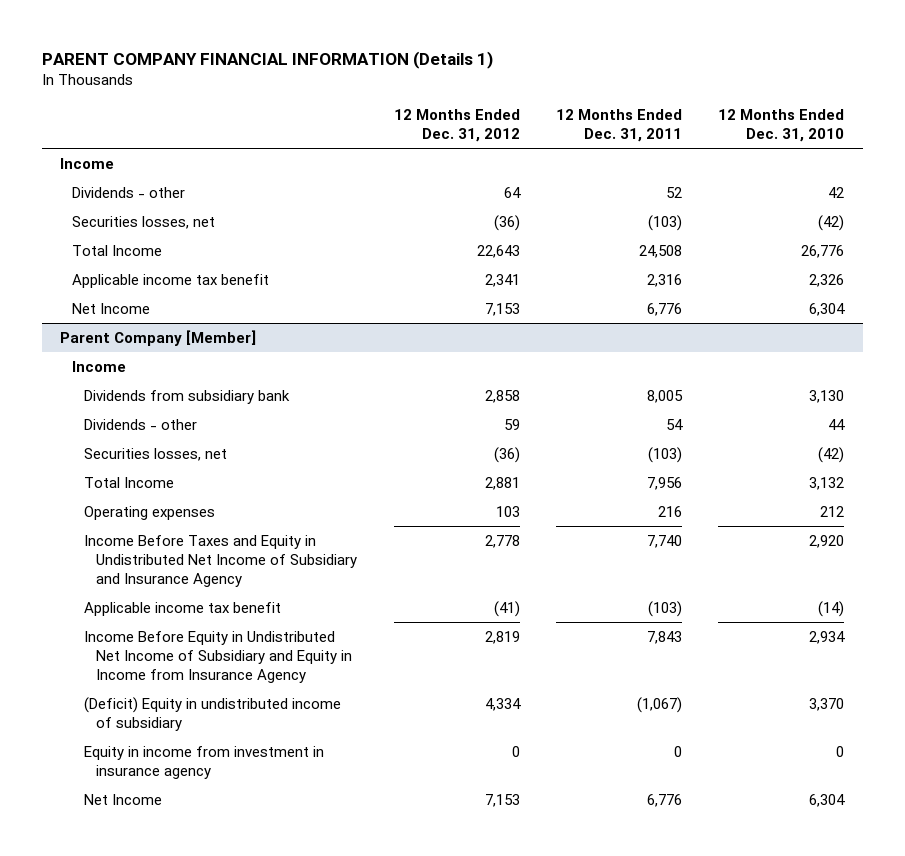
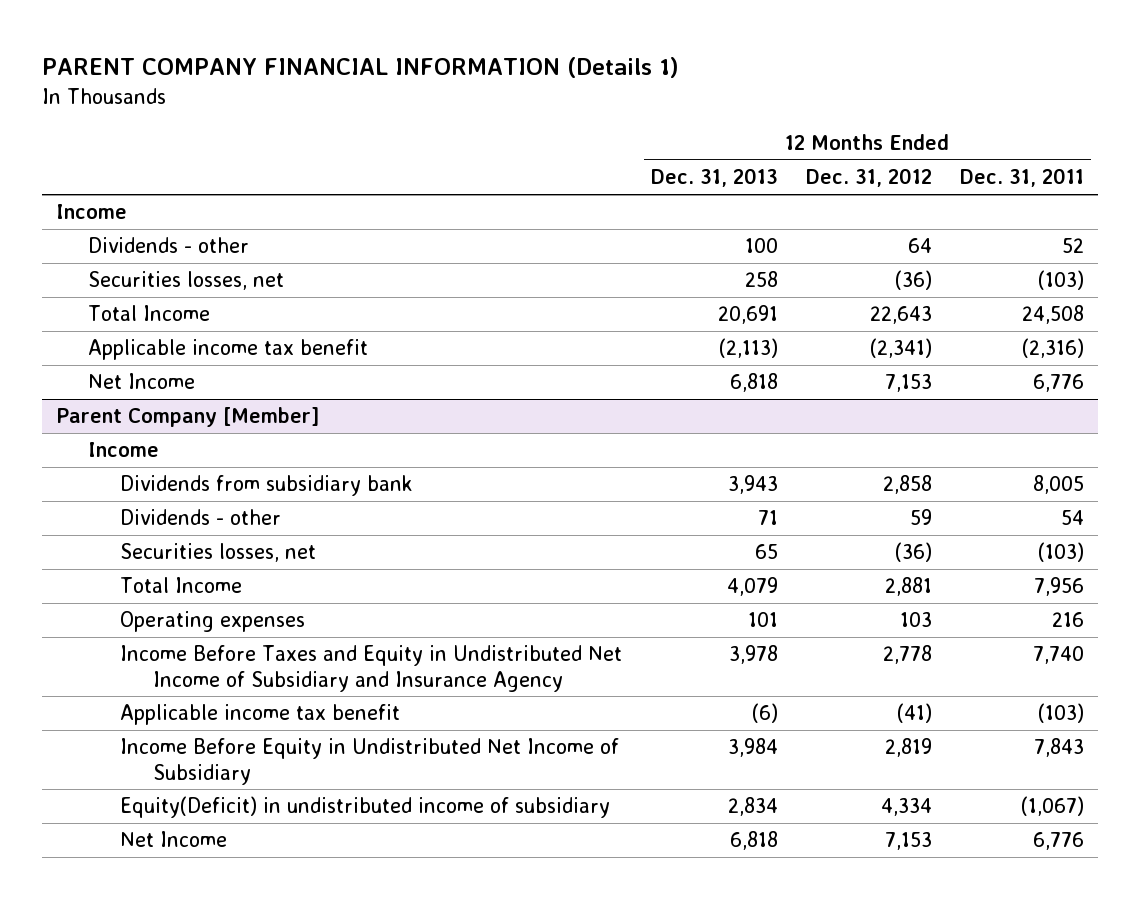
[718,108,845,142] 12 Months Ended Dec. 31, 2010 -> none
none -> [650,168,778,188] Dec. 31, 2013
[484,273,520,287] 2,341 -> [869,338,932,359] (2,341)
[647,273,683,287] 2,316 -> [1021,338,1084,359] (2,316)
[84,745,325,779] Equity in income from investment in insurance agency -> none
[84,630,353,683] Income Before Equity in Undistributed Net Income of Subsidiary and Equity in Income from Insurance Agency -> [120,738,620,785] Income Before Equity in Undistributed Net Income of Subsidiary
[84,696,342,731] (Deficit) Equity in undistributed income of subsidiary -> [120,796,611,819] Equity(Deficit) in undistributed income of subsidiary

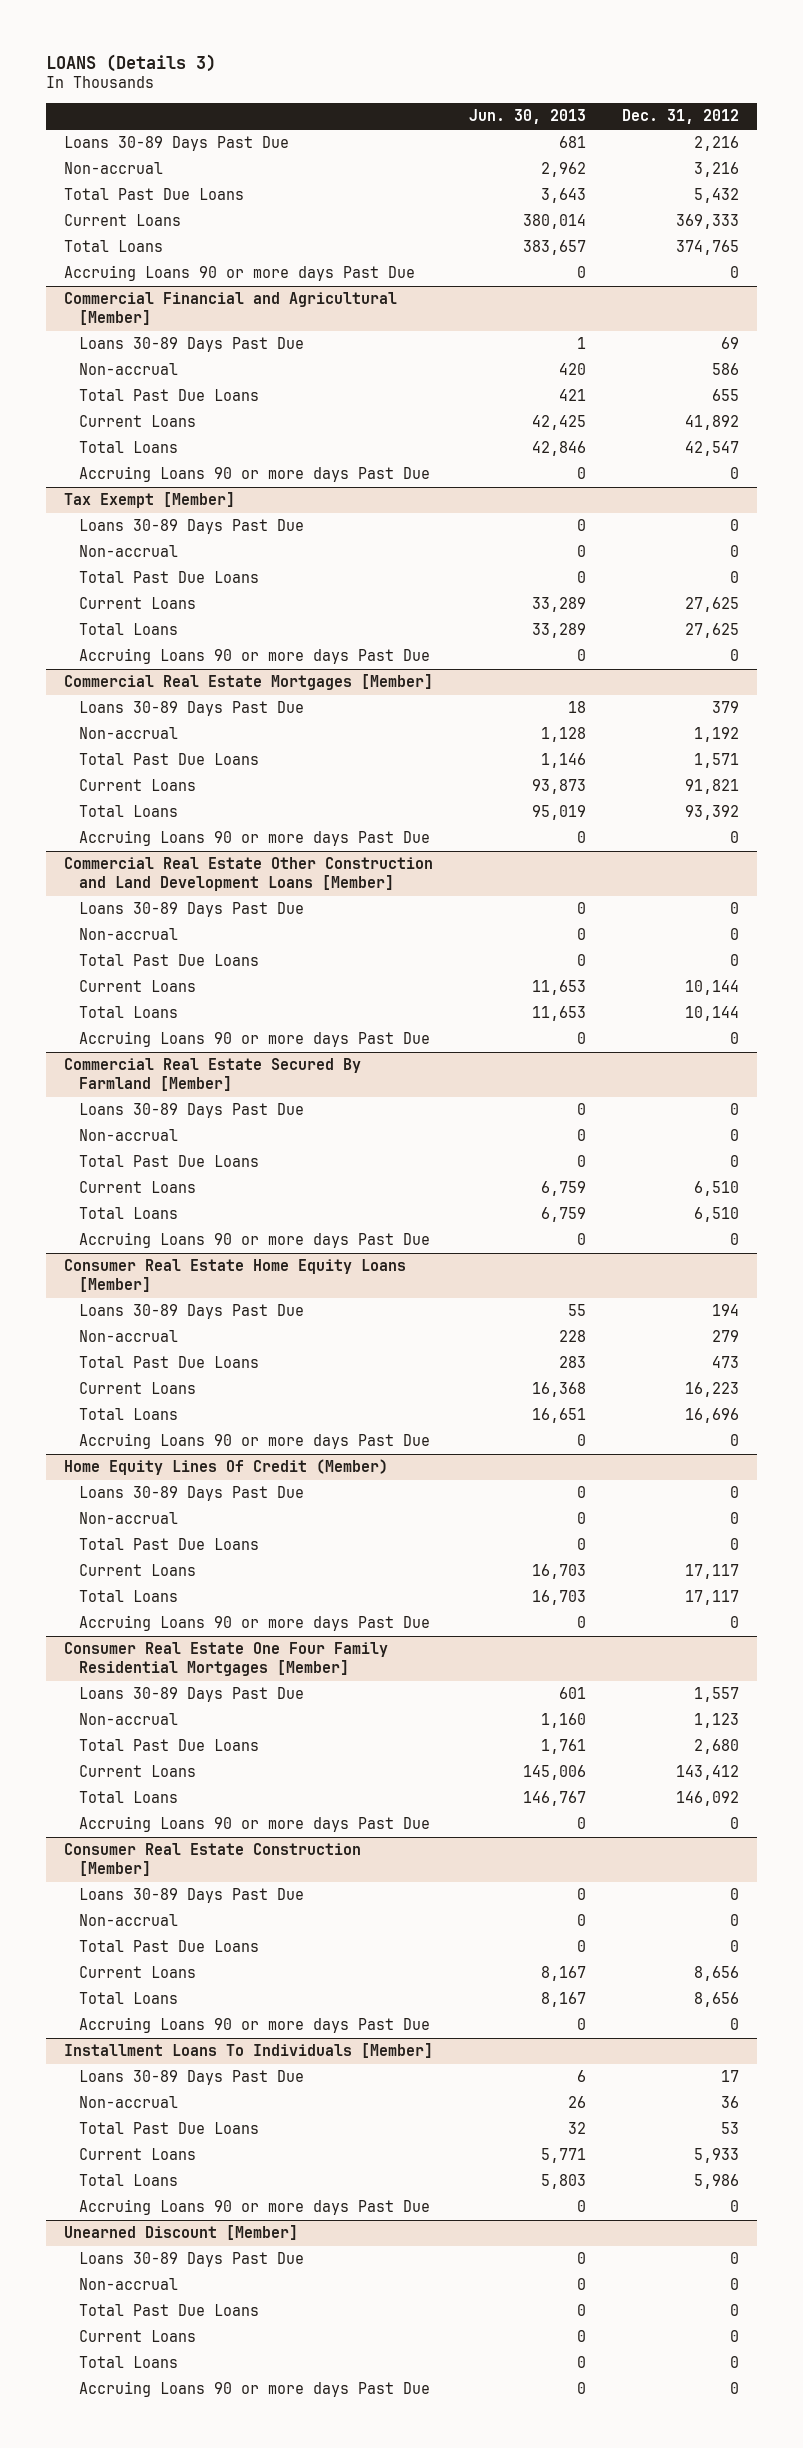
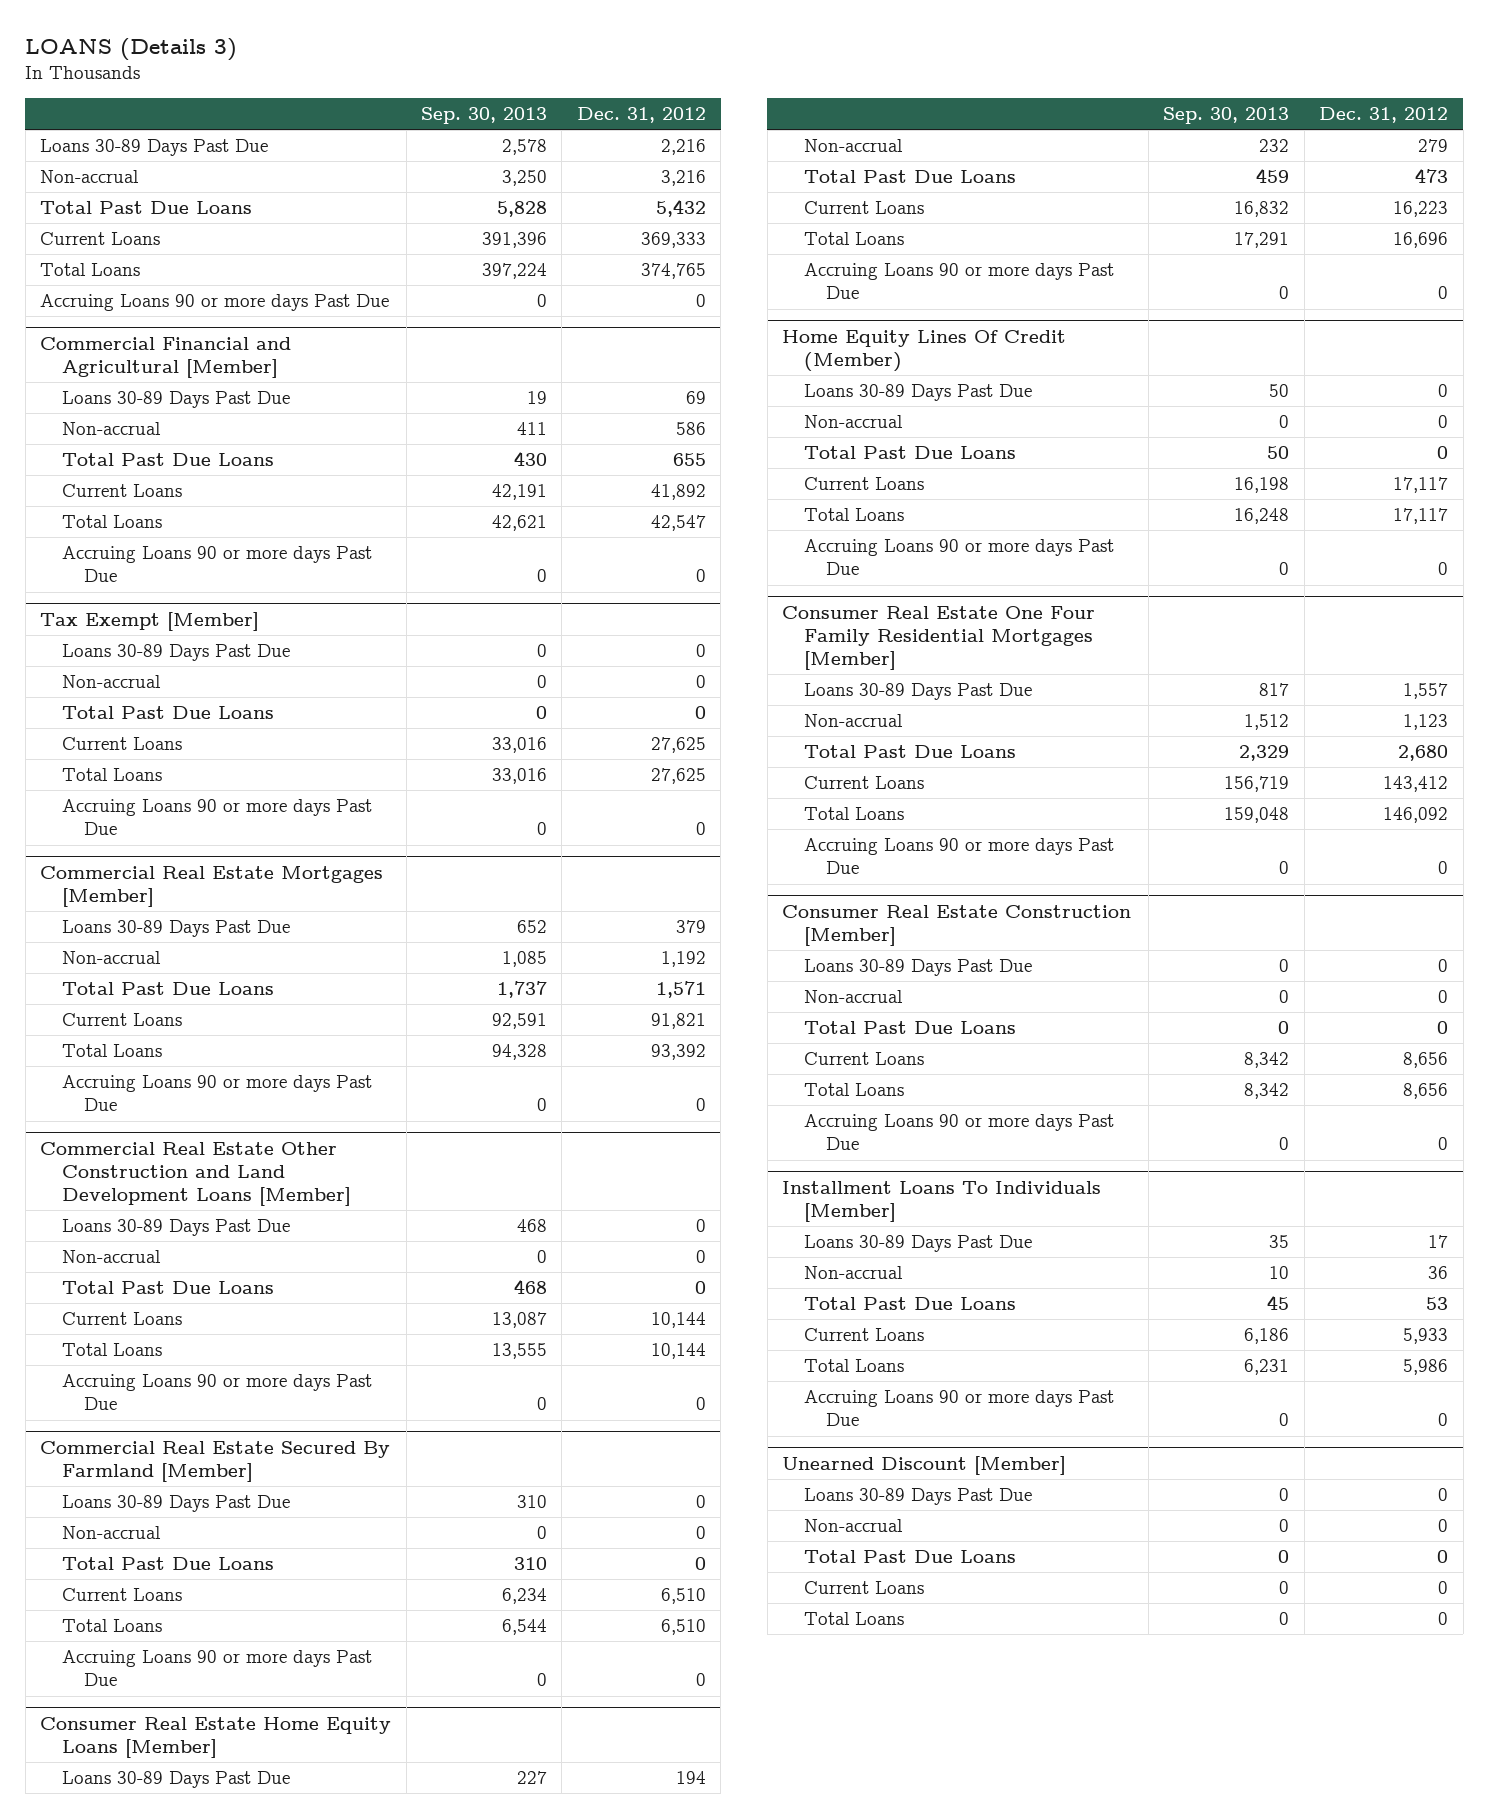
[469,109,587,125] Jun. 30, 2013 -> none
none -> [421,106,548,124] Sep. 30, 2013
[78,2381,430,2398] Accruing Loans 90 or more days Past Due -> none

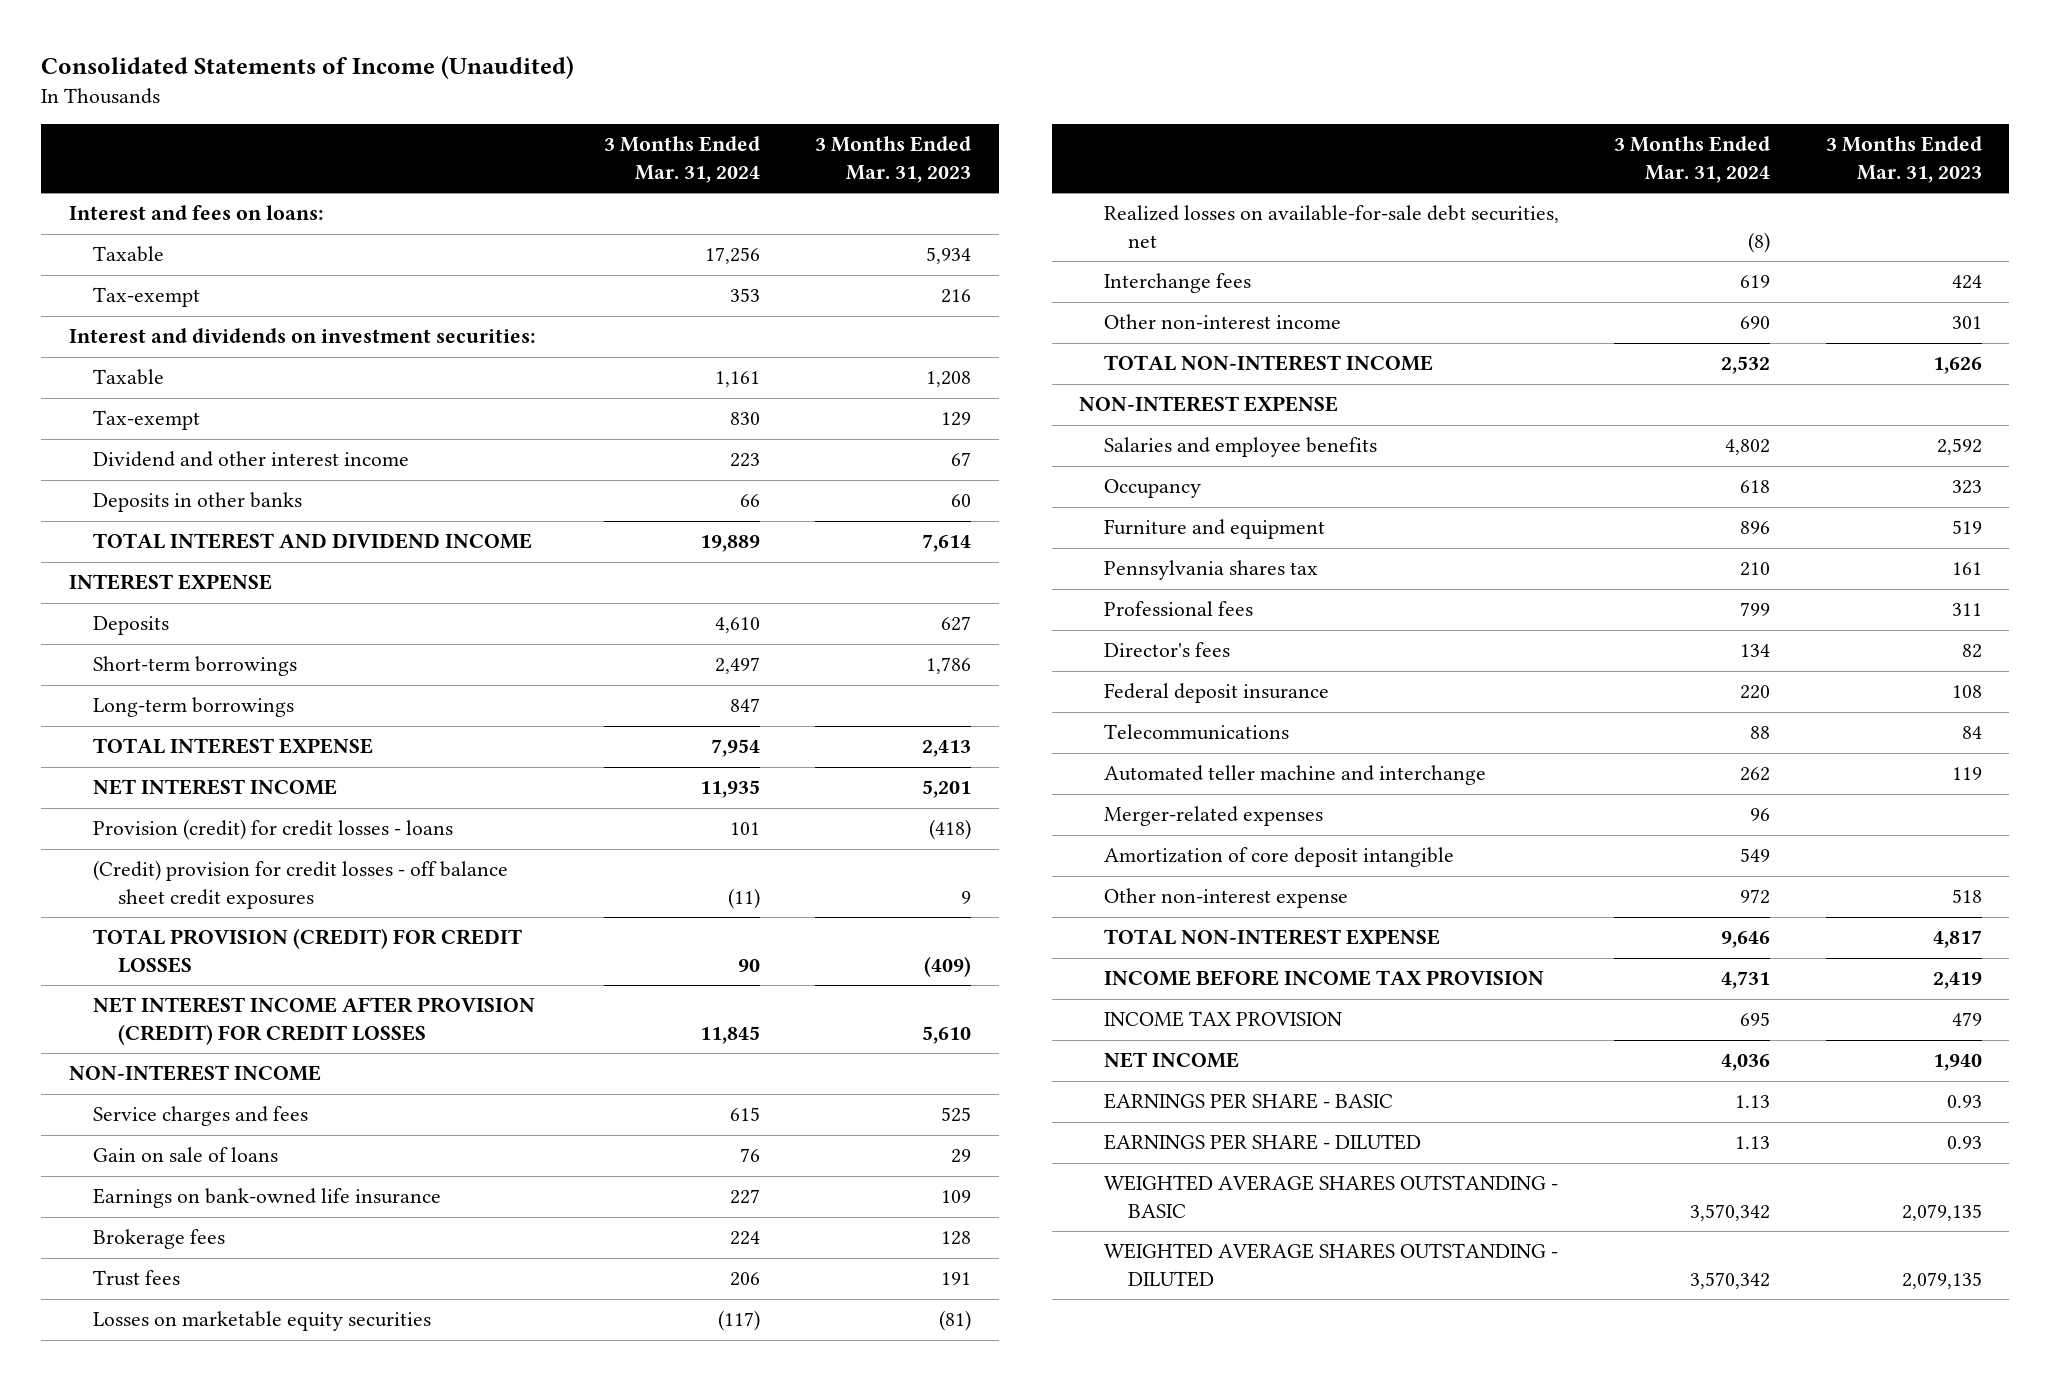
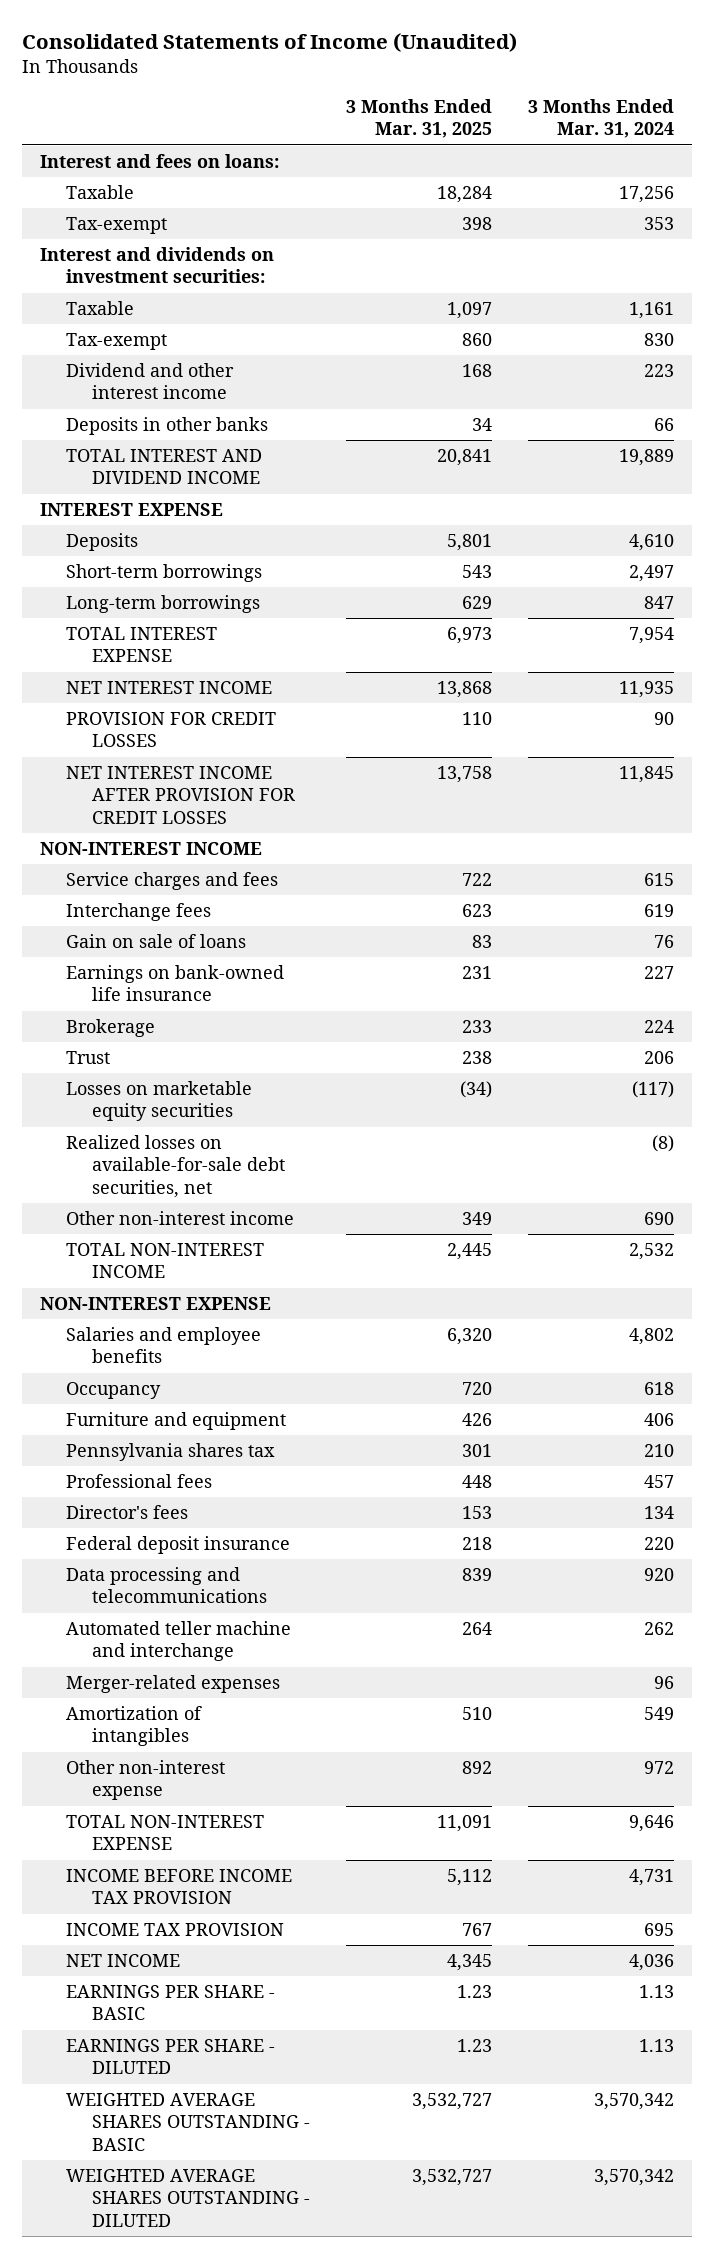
[814,136,971,183] 3 Months Ended Mar. 31, 2023 -> none
none -> [346,99,493,139] 3 Months Ended Mar. 31, 2025
[93,819,454,841] Provision (credit) for credit losses - loans -> none
[93,860,509,909] (Credit) provision for credit losses - off balance sheet credit exposures -> none
[93,928,523,973] TOTAL PROVISION (CREDIT) FOR CREDIT LOSSES -> [65,712,276,748] PROVISION FOR CREDIT LOSSES
[93,997,536,1045] NET INTEREST INCOME AFTER PROVISION (CREDIT) FOR CREDIT LOSSES -> [65,766,296,824] NET INTEREST INCOME AFTER PROVISION FOR CREDIT LOSSES
[1103,273,1251,294] Interchange fees -> [65,903,211,922] Interchange fees
[93,1229,226,1250] Brokerage fees -> [65,1019,155,1038] Brokerage
[93,1270,181,1287] Trust fees -> [65,1051,110,1065] Trust
[1740,521,1771,535] 896 -> [644,1413,675,1427] 406
[1740,602,1771,617] 799 -> [644,1475,675,1489] 457
[1103,724,1289,741] Telecommunications -> [65,1567,268,1604] Data processing and telecommunications
[1750,726,1771,740] 88 -> [644,1568,675,1582] 920
[1103,847,1454,868] Amortization of core deposit intangible -> [65,1706,202,1747] Amortization of intangibles

